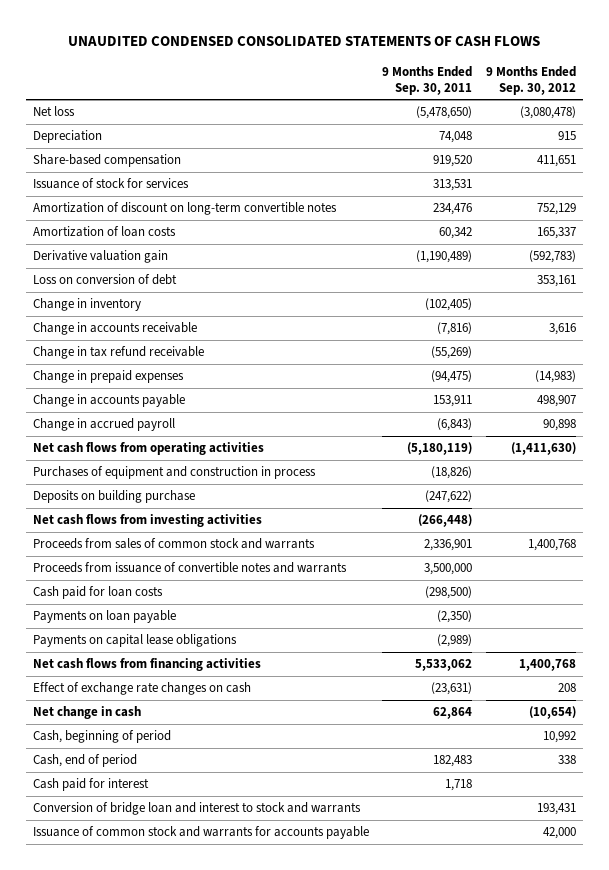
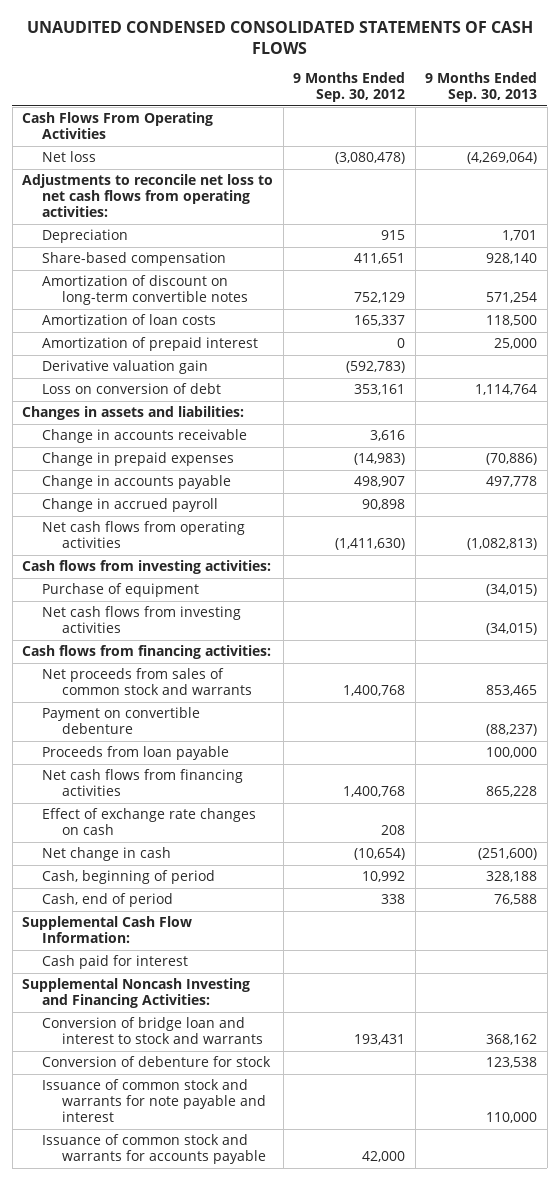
[382,65,473,95] 9 Months Ended Sep. 30, 2011 -> none
none -> [425,72,538,103] 9 Months Ended Sep. 30, 2013
none -> [22,112,214,140] Cash Flows From Operating Activities
none -> [22,174,274,218] Adjustments to reconcile net loss to net cash flows from operating activities:
[32,178,189,190] Issuance of stock for services -> none
none -> [41,337,258,352] Amortization of prepaid interest
[32,298,141,312] Change in inventory -> none
none -> [22,406,245,421] Changes in assets and liabilities:
[32,346,204,360] Change in tax refund receivable -> none
[32,466,316,480] Purchases of equipment and construction in process -> none
[32,490,195,504] Deposits on building purchase -> none
none -> [22,560,272,575] Cash flows from investing activities:
none -> [41,583,199,598] Purchase of equipment
[32,562,347,574] Proceeds from issuance of convertible notes and warrants -> none
[32,586,163,600] Cash paid for loan costs -> none
[32,610,176,624] Payments on loan payable -> none
[32,634,237,648] Payments on capital lease obligations -> none
none -> [22,645,272,660] Cash flows from financing activities:
[32,538,315,550] Proceeds from sales of common stock and warrants -> [41,668,252,696] Net proceeds from sales of common stock and warrants
none -> [41,707,200,735] Payment on convertible debenture
none -> [41,746,229,761] Proceeds from loan payable
none -> [22,916,193,944] Supplemental Cash Flow Information:
none -> [22,978,251,1009] Supplemental Noncash Investing and Financing Activities:
none -> [41,1056,271,1068] Conversion of debenture for stock
none -> [41,1079,266,1123] Issuance of common stock and warrants for note payable and interest

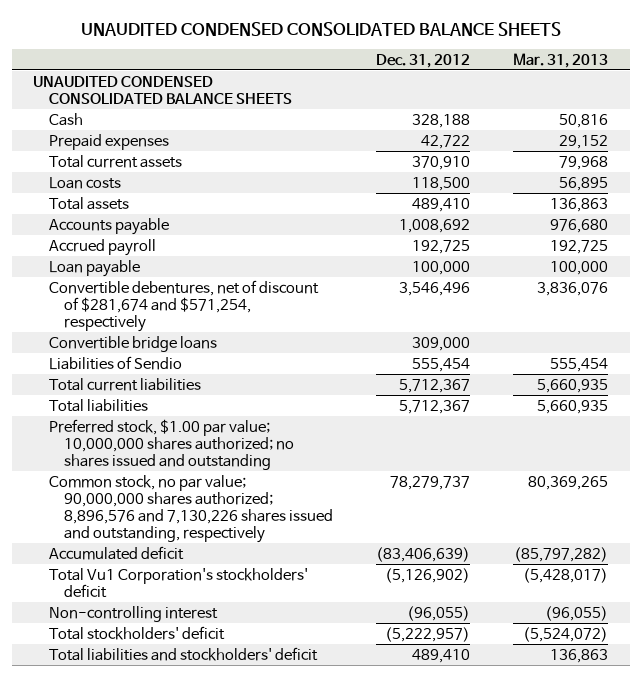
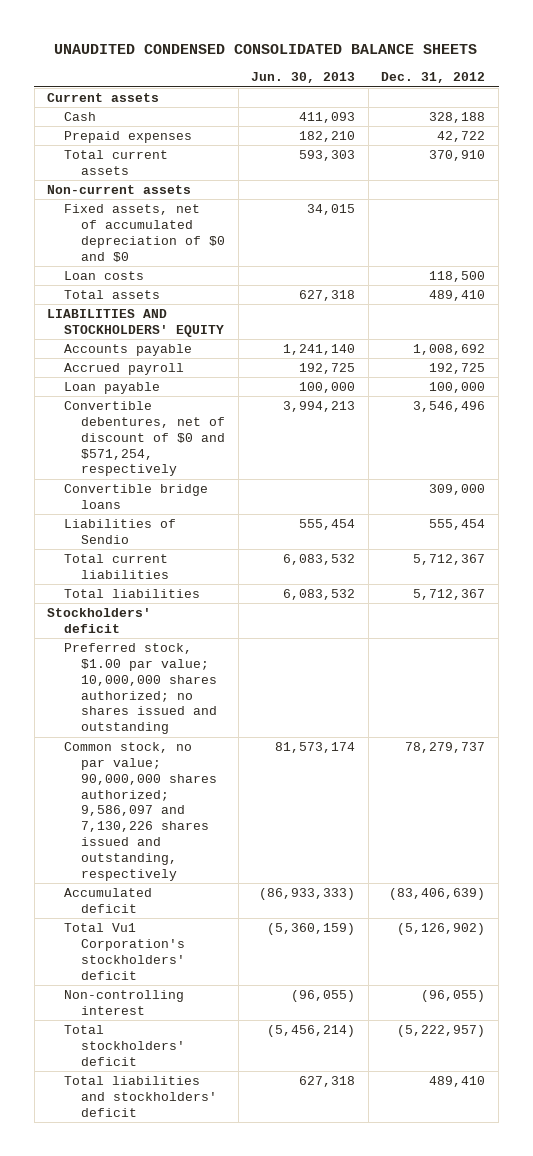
[513,52,609,68] Mar. 31, 2013 -> none
none -> [251,72,356,84] Jun. 30, 2013
[33,75,292,104] UNAUDITED CONDENSED CONSOLIDATED BALANCE SHEETS -> none
none -> [47,92,160,102] Current assets
none -> [47,184,192,194] Non-current assets
none -> [64,203,226,262] Fixed assets, net of accumulated depreciation of $0 and $0
none -> [47,308,225,337] LIABILITIES AND STOCKHOLDERS' EQUITY
[48,279,319,332] Convertible debentures, net of discount of $281,674 and $571,254, respectively -> [64,400,226,477] Convertible debentures, net of discount of $0 and $571,254, respectively
none -> [47,607,152,633] Stockholders' deficit
[48,474,334,543] Common stock, no par value; 90,000,000 shares authorized; 8,896,576 and 7,130,226 shares issued and outstanding, respectively -> [64,741,218,881] Common stock, no par value; 90,000,000 shares authorized; 9,586,097 and 7,130,226 shares issued and outstanding, respectively

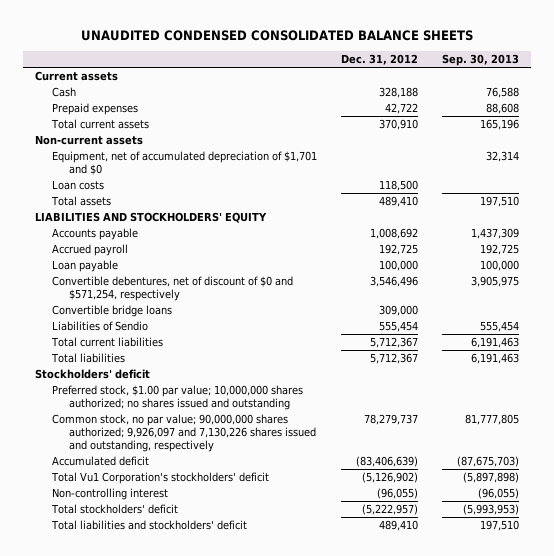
[251,72,356,84] Jun. 30, 2013 -> none
none -> [442,54,520,67] Sep. 30, 2013
[64,203,226,262] Fixed assets, net of accumulated depreciation of $0 and $0 -> [51,151,317,176] Equipment, net of accumulated depreciation of $1,701 and $0
[64,741,218,881] Common stock, no par value; 90,000,000 shares authorized; 9,586,097 and 7,130,226 shares issued and outstanding, respectively -> [51,414,316,453] Common stock, no par value; 90,000,000 shares authorized; 9,926,097 and 7,130,226 shares issued and outstanding, respectively

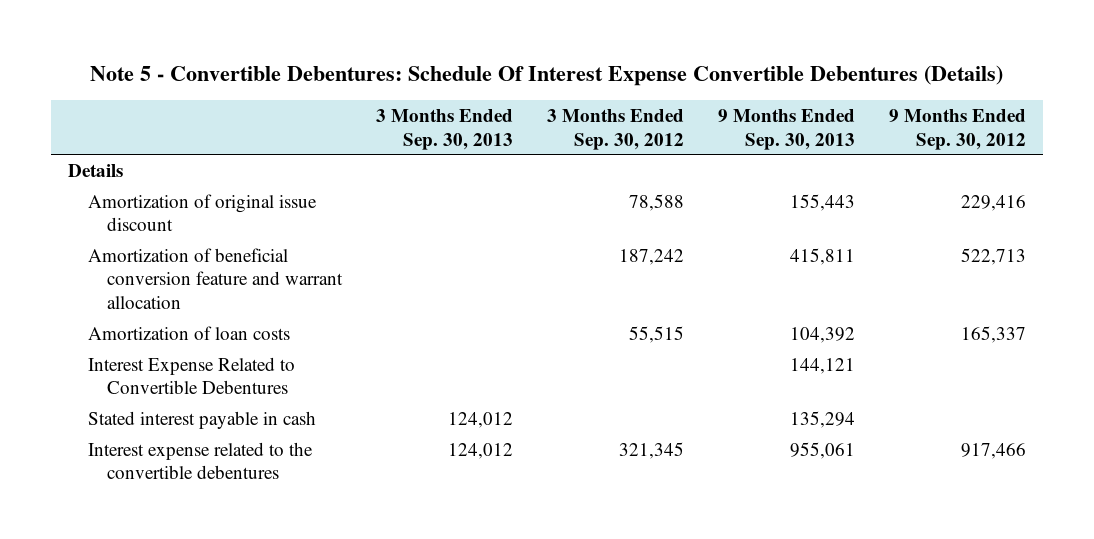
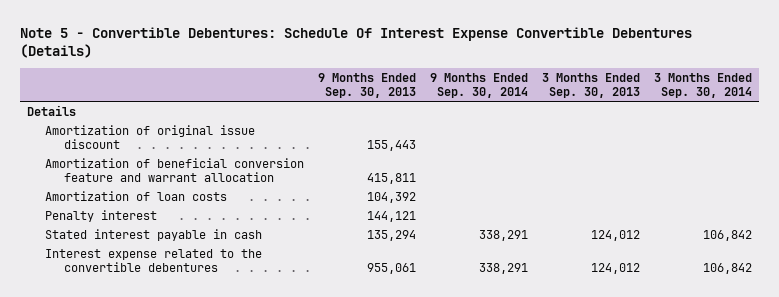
[547,108,685,150] 3 Months Ended Sep. 30, 2012 -> none
[888,108,1026,150] 9 Months Ended Sep. 30, 2012 -> none
none -> [430,73,529,98] 9 Months Ended Sep. 30, 2014
none -> [653,73,752,98] 3 Months Ended Sep. 30, 2014
[87,356,295,395] Interest Expense Related to Convertible Debentures -> [45,210,158,223] Penalty interest

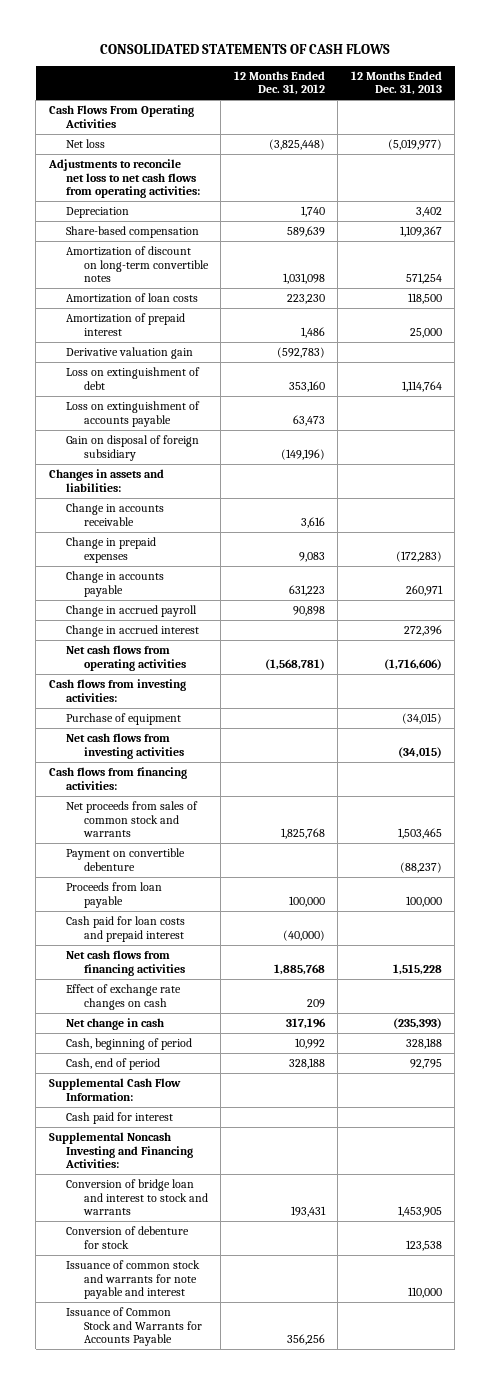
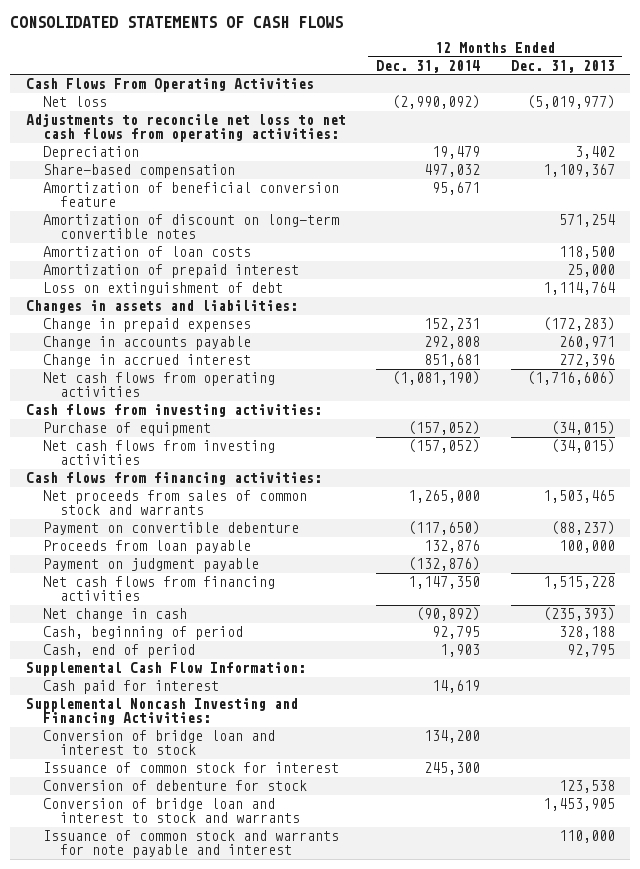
[233,70,325,96] 12 Months Ended Dec. 31, 2012 -> none
none -> [376,59,481,73] Dec. 31, 2014
none -> [42,181,339,208] Amortization of beneficial conversion feature
[66,346,194,359] Derivative valuation gain -> none
[66,400,201,427] Loss on extinguishment of accounts payable -> none
[66,434,200,461] Gain on disposal of foreign subsidiary -> none
[66,502,165,526] Change in accounts receivable -> none
[66,604,198,617] Change in accrued payroll -> none
[66,915,186,942] Cash paid for loan costs and prepaid interest -> none
none -> [42,557,259,572] Payment on judgment payable
[66,983,182,1010] Effect of exchange rate changes on cash -> none
none -> [42,729,275,756] Conversion of bridge loan and interest to stock
none -> [42,761,339,773] Issuance of common stock for interest
[66,1178,208,1216] Conversion of bridge loan and interest to stock and warrants -> [42,797,301,824] Conversion of bridge loan and interest to stock and warrants
[66,1306,202,1347] Issuance of Common Stock and Warrants for Accounts Payable -> none

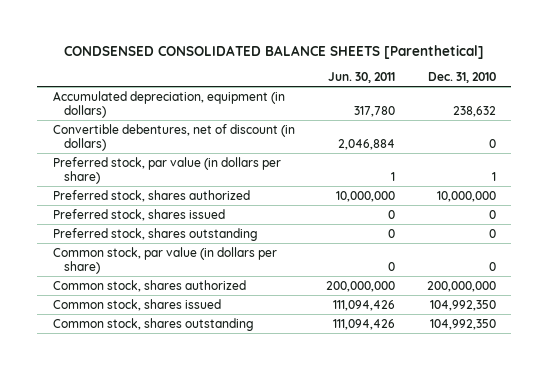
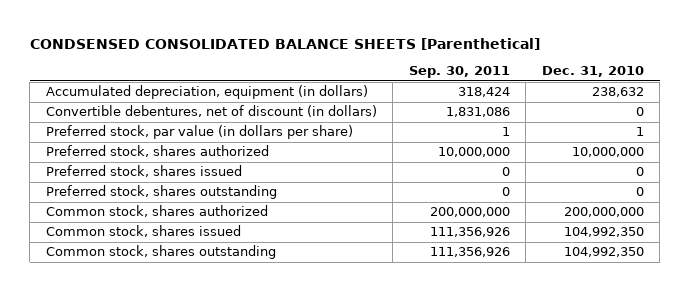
[328,72,396,84] Jun. 30, 2011 -> none
none -> [408,66,510,79] Sep. 30, 2011
[52,246,277,275] Common stock, par value (in dollars per share) -> none

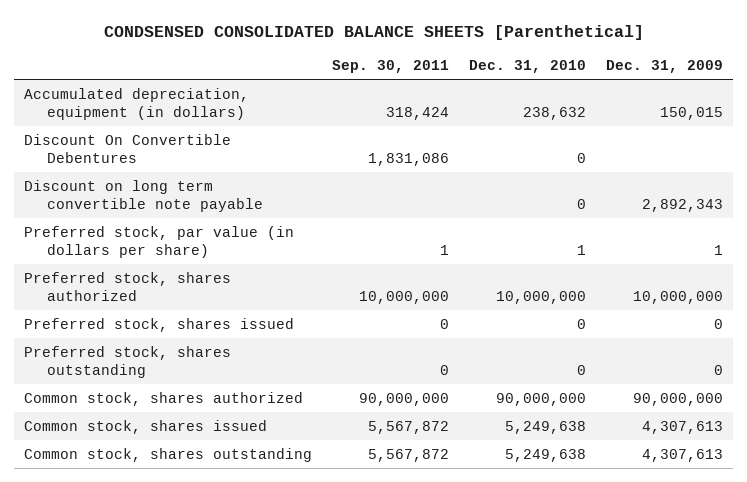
none -> [605,59,723,73] Dec. 31, 2009
[45,105,377,118] Convertible debentures, net of discount (in dollars) -> [24,133,232,164] Discount On Convertible Debentures
none -> [24,179,263,213] Discount on long term convertible note payable
[429,207,510,218] 200,000,000 -> [359,392,450,406] 90,000,000
[563,207,644,218] 200,000,000 -> [496,392,587,406] 90,000,000
[429,227,510,238] 111,356,926 -> [368,420,450,434] 5,567,872
[563,227,644,238] 104,992,350 -> [505,420,587,434] 5,249,638
[429,247,510,258] 111,356,926 -> [368,448,450,462] 5,567,872
[563,247,644,258] 104,992,350 -> [505,448,587,462] 5,249,638

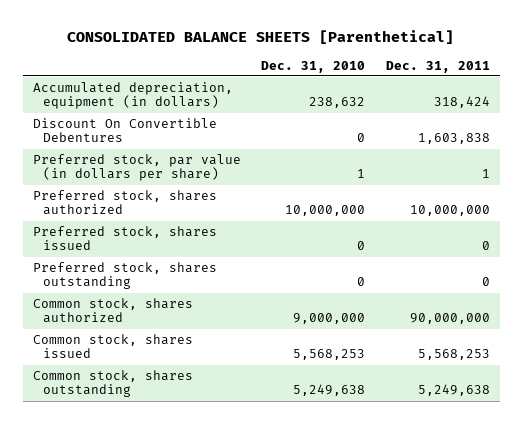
[103,24,644,40] CONDSENSED CONSOLIDATED BALANCE SHEETS [Parenthetical] -> [67,30,455,45] CONSOLIDATED BALANCE SHEETS [Parenthetical]
[332,59,450,73] Sep. 30, 2011 -> none
[605,59,723,73] Dec. 31, 2009 -> none
none -> [385,60,490,73] Dec. 31, 2011
[24,179,263,213] Discount on long term convertible note payable -> none
[496,392,587,406] 90,000,000 -> [293,313,366,325] 9,000,000
[505,420,587,434] 5,249,638 -> [293,349,366,361] 5,568,253

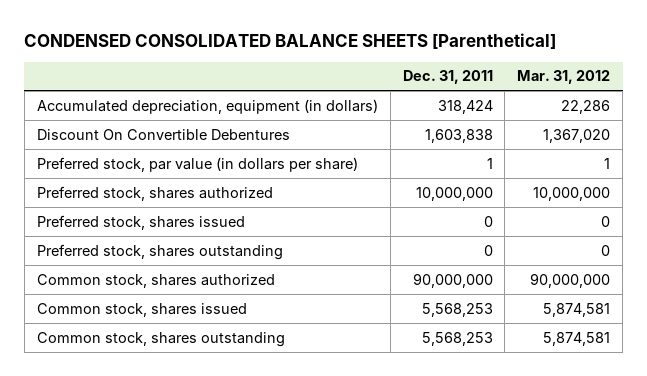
[67,30,455,45] CONSOLIDATED BALANCE SHEETS [Parenthetical] -> [24,32,557,49] CONDENSED CONSOLIDATED BALANCE SHEETS [Parenthetical]
[261,60,366,73] Dec. 31, 2010 -> none
none -> [517,70,611,85] Mar. 31, 2012
[417,384,490,397] 5,249,638 -> [421,331,493,346] 5,568,253

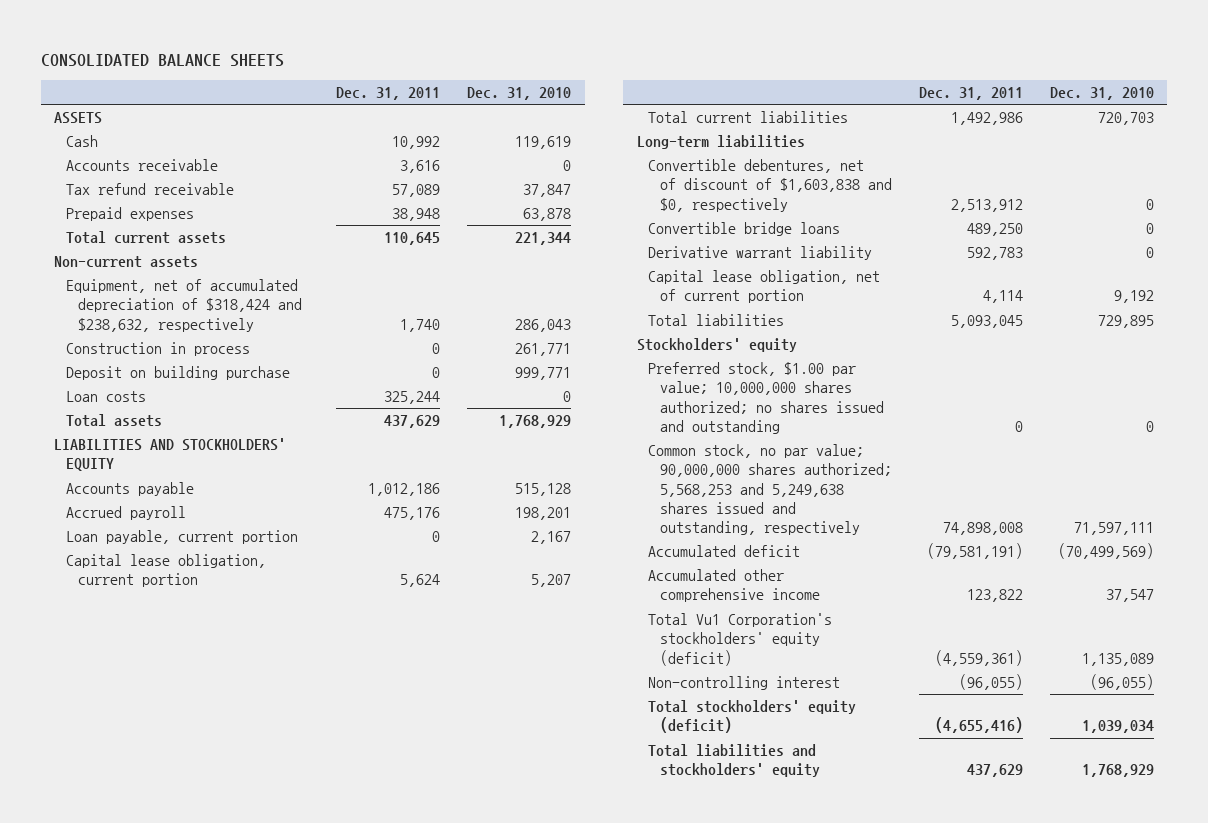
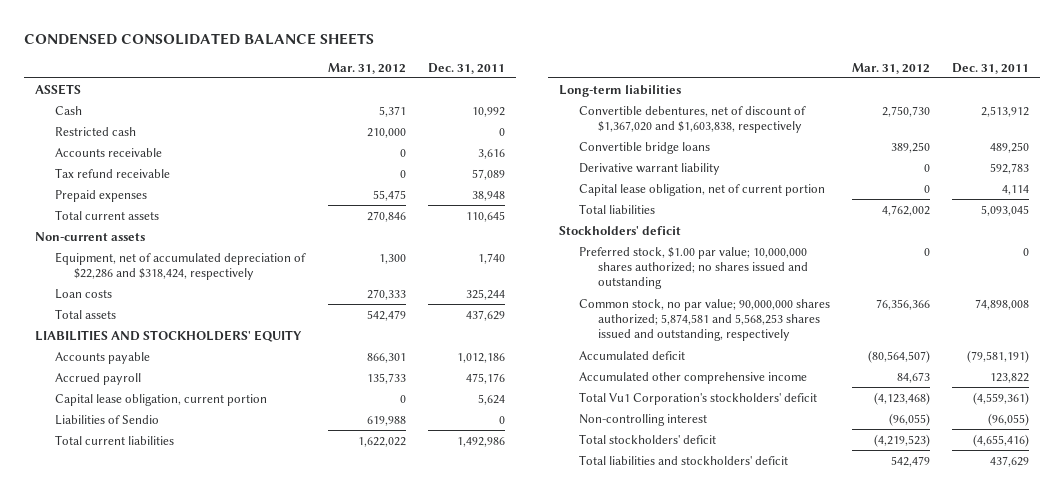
[40,53,284,67] CONSOLIDATED BALANCE SHEETS -> [23,32,374,45] CONDENSED CONSOLIDATED BALANCE SHEETS
[467,87,572,101] Dec. 31, 2010 -> none
none -> [327,62,406,74] Mar. 31, 2012
none -> [54,126,136,136] Restricted cash
[65,342,250,357] Construction in process -> none
[65,366,290,381] Deposit on building purchase -> none
[65,279,302,332] Equipment, net of accumulated depreciation of $318,424 and $238,632, respectively -> [54,251,306,281] Equipment, net of accumulated depreciation of $22,286 and $318,424, respectively
[65,530,298,545] Loan payable, current portion -> none
none -> [54,414,159,425] Liabilities of Sendio
[648,159,893,212] Convertible debentures, net of discount of $1,603,838 and $0, respectively -> [578,105,806,134] Convertible debentures, net of discount of $1,367,020 and $1,603,838, respectively
[636,338,797,353] Stockholders' equity -> [559,225,682,235] Stockholders' deficit
[648,444,893,535] Common stock, no par value; 90,000,000 shares authorized; 5,568,253 and 5,249,638 shares issued and outstanding, respectively -> [578,298,830,342] Common stock, no par value; 90,000,000 shares authorized; 5,874,581 and 5,568,253 shares issued and outstanding, respectively
[648,613,833,666] Total Vu1 Corporation's stockholders' equity (deficit) -> [578,391,817,405] Total Vu1 Corporation's stockholders' deficit
[648,700,857,734] Total stockholders' equity (deficit) -> [578,433,716,444] Total stockholders' deficit
[648,744,821,778] Total liabilities and stockholders' equity -> [578,454,788,465] Total liabilities and stockholders' deficit

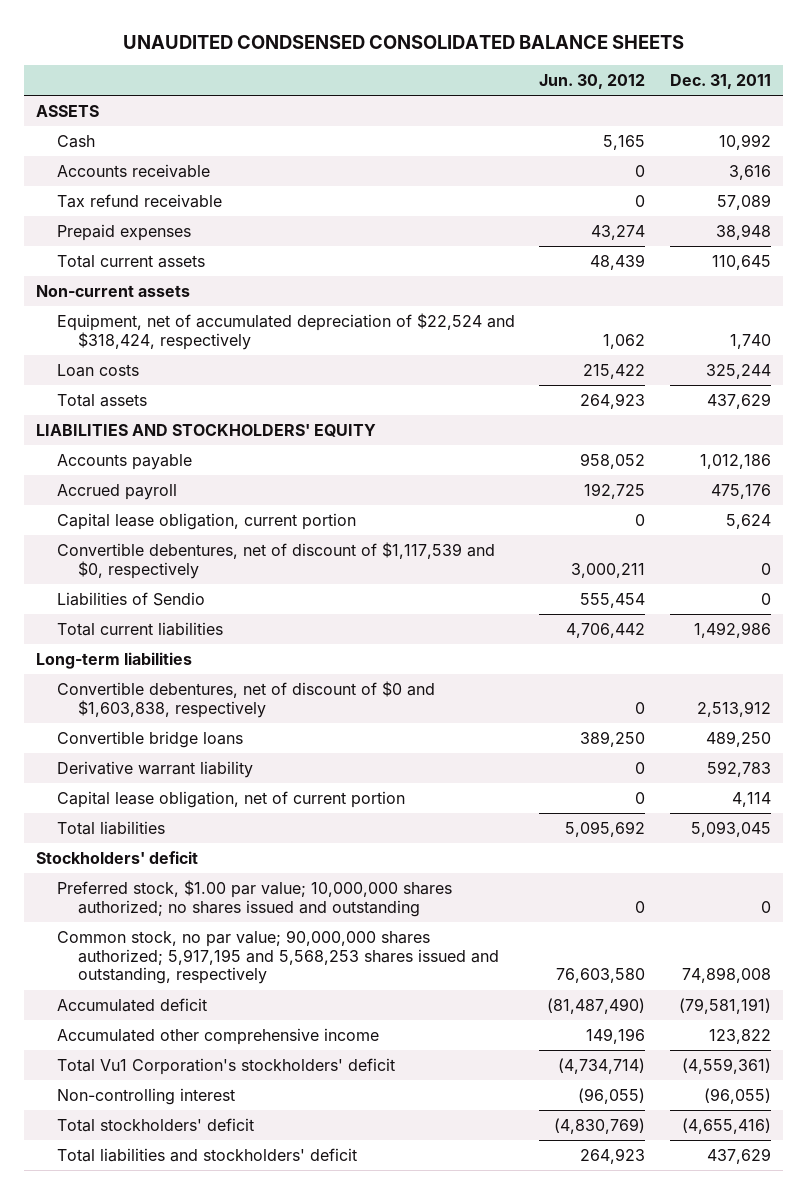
[23,32,374,45] CONDENSED CONSOLIDATED BALANCE SHEETS -> [122,35,684,50] UNAUDITED CONDSENSED CONSOLIDATED BALANCE SHEETS
[327,62,406,74] Mar. 31, 2012 -> none
none -> [539,74,646,90] Jun. 30, 2012
[54,126,136,136] Restricted cash -> none
[54,251,306,281] Equipment, net of accumulated depreciation of $22,286 and $318,424, respectively -> [56,312,515,350] Equipment, net of accumulated depreciation of $22,524 and $318,424, respectively
none -> [56,541,495,579] Convertible debentures, net of discount of $1,117,539 and $0, respectively
[578,105,806,134] Convertible debentures, net of discount of $1,367,020 and $1,603,838, respectively -> [56,680,435,718] Convertible debentures, net of discount of $0 and $1,603,838, respectively
[578,298,830,342] Common stock, no par value; 90,000,000 shares authorized; 5,874,581 and 5,568,253 shares issued and outstanding, respectively -> [56,929,499,985] Common stock, no par value; 90,000,000 shares authorized; 5,917,195 and 5,568,253 shares issued and outstanding, respectively

